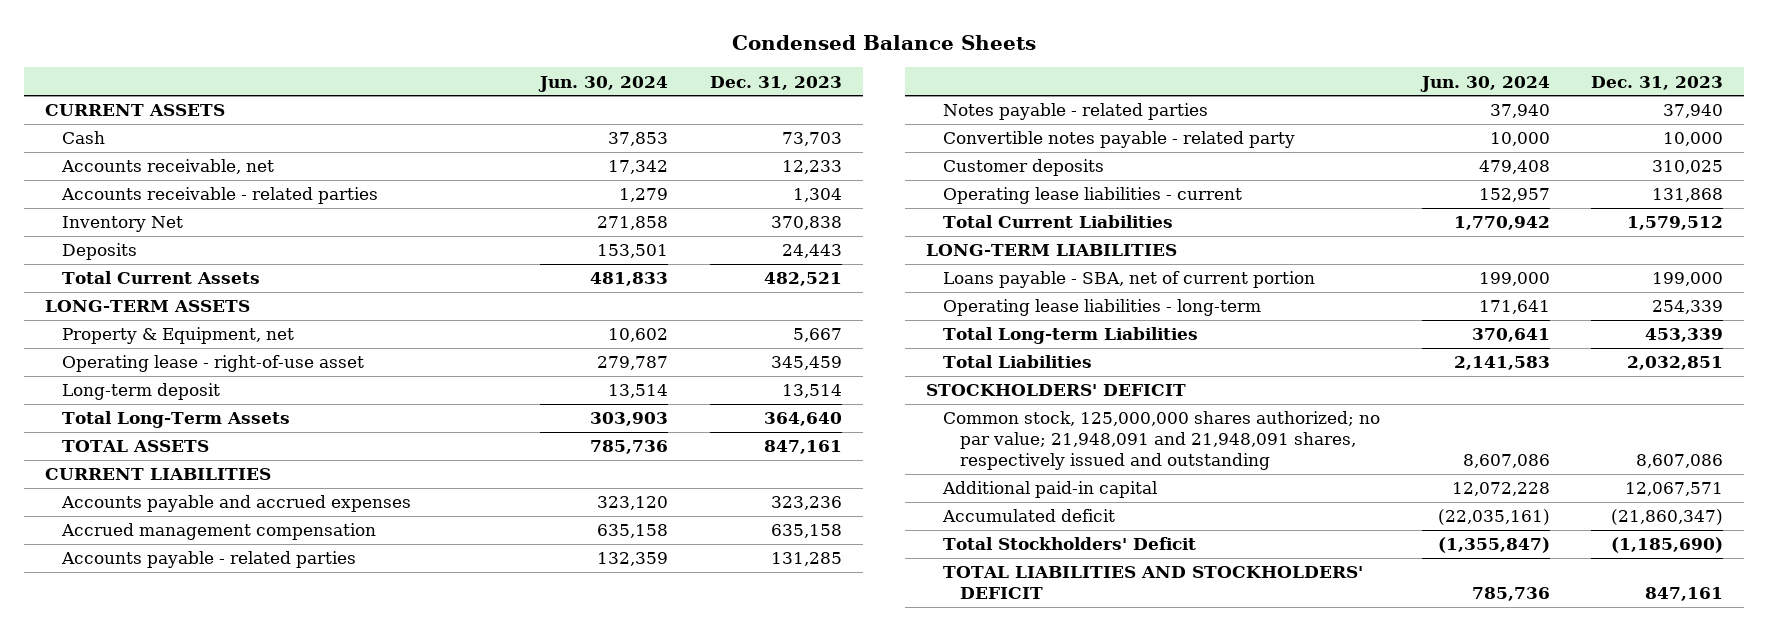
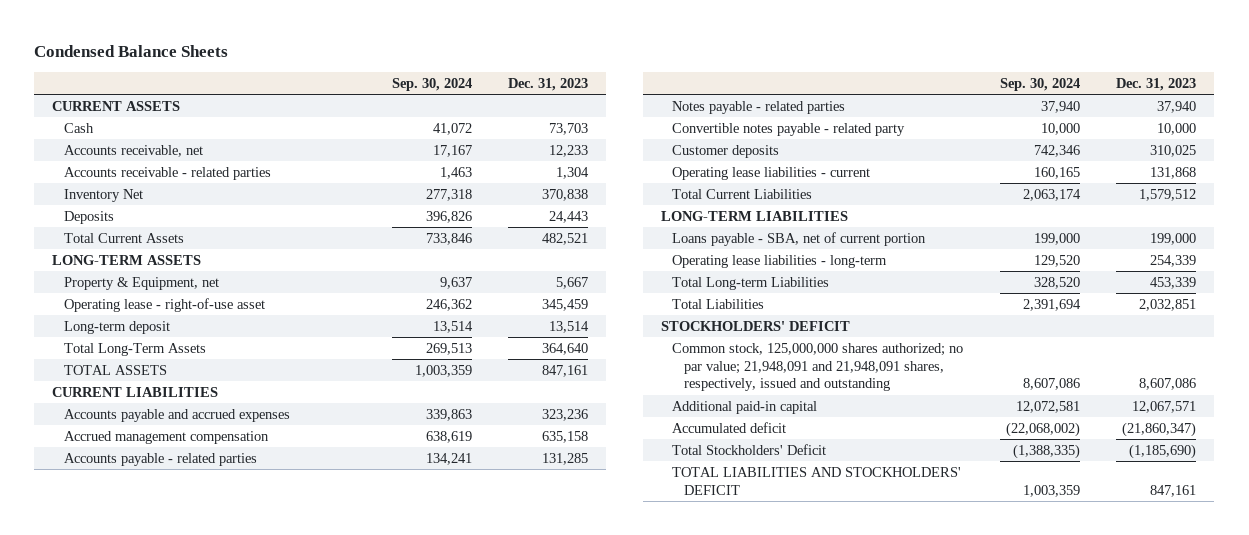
[538,75,669,92] Jun. 30, 2024 -> none
none -> [391,77,472,91] Sep. 30, 2024
[943,411,1381,471] Common stock, 125,000,000 shares authorized; no par value; 21,948,091 and 21,948,091 shares, respectively issued and outstanding -> [672,342,964,392] Common stock, 125,000,000 shares authorized; no par value; 21,948,091 and 21,948,091 shares, respectively, issued and outstanding

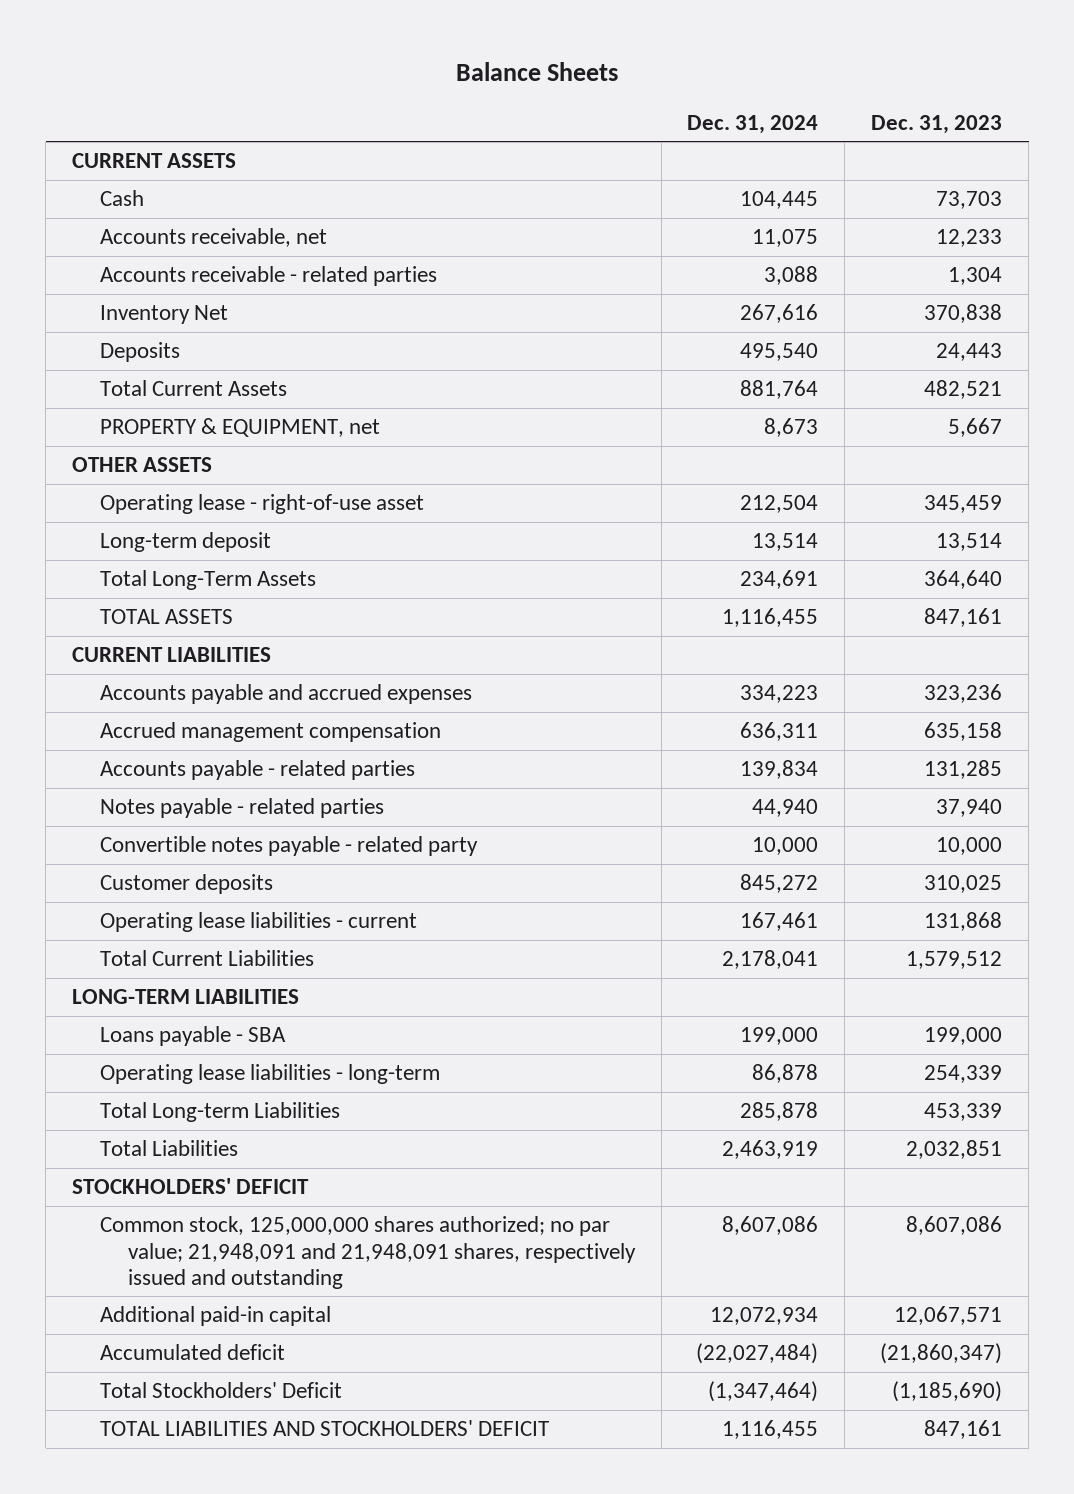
[34,45,229,58] Condensed Balance Sheets -> [456,61,619,81] Balance Sheets
[391,77,472,91] Sep. 30, 2024 -> none
none -> [687,114,819,134] Dec. 31, 2024
[52,254,202,265] LONG-TERM ASSETS -> none
[64,276,220,290] Property & Equipment, net -> [99,418,380,438] PROPERTY & EQUIPMENT, net
none -> [72,457,213,473] OTHER ASSETS
[672,231,927,246] Loans payable - SBA, net of current portion -> [99,1026,286,1047] Loans payable - SBA
[672,342,964,392] Common stock, 125,000,000 shares authorized; no par value; 21,948,091 and 21,948,091 shares, respectively, issued and outstanding -> [99,1216,636,1289] Common stock, 125,000,000 shares authorized; no par value; 21,948,091 and 21,948,091 shares, respectively issued and outstanding

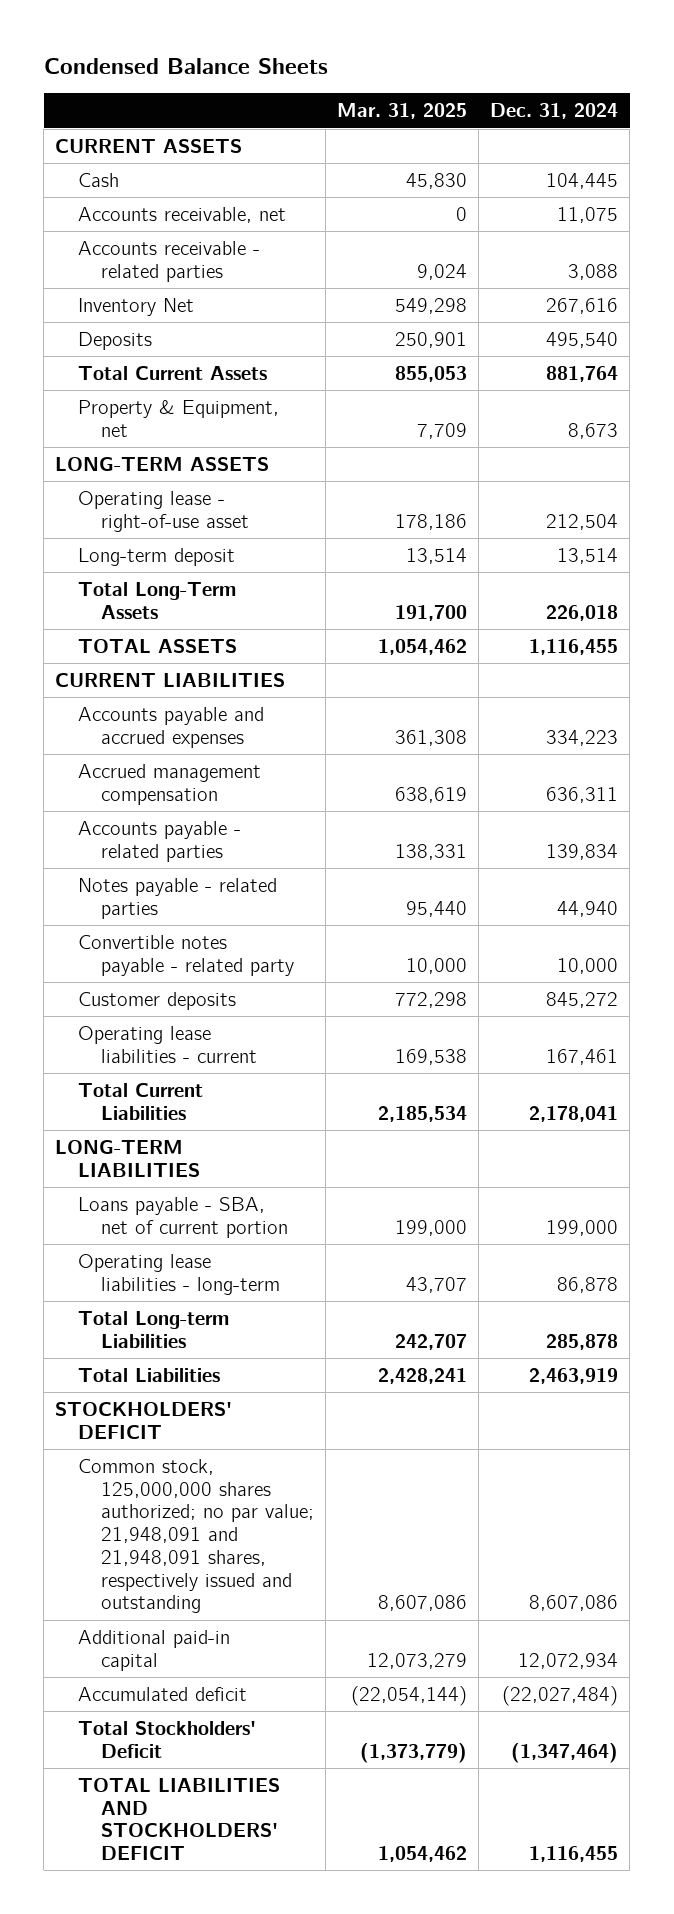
[456,61,619,81] Balance Sheets -> [43,57,328,74] Condensed Balance Sheets
[871,114,1003,134] Dec. 31, 2023 -> none
none -> [336,103,467,120] Mar. 31, 2025
[72,457,213,473] OTHER ASSETS -> none
[99,418,380,438] PROPERTY & EQUIPMENT, net -> [77,399,279,437] Property & Equipment, net
none -> [55,456,270,471] LONG-TERM ASSETS
[740,570,819,590] 234,691 -> [546,604,619,621] 226,018
[99,1026,286,1047] Loans payable - SBA -> [77,1196,288,1238] Loans payable - SBA, net of current portion

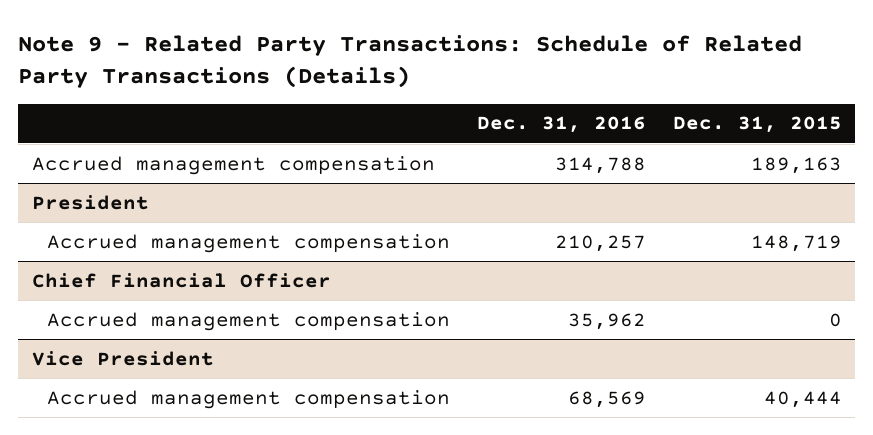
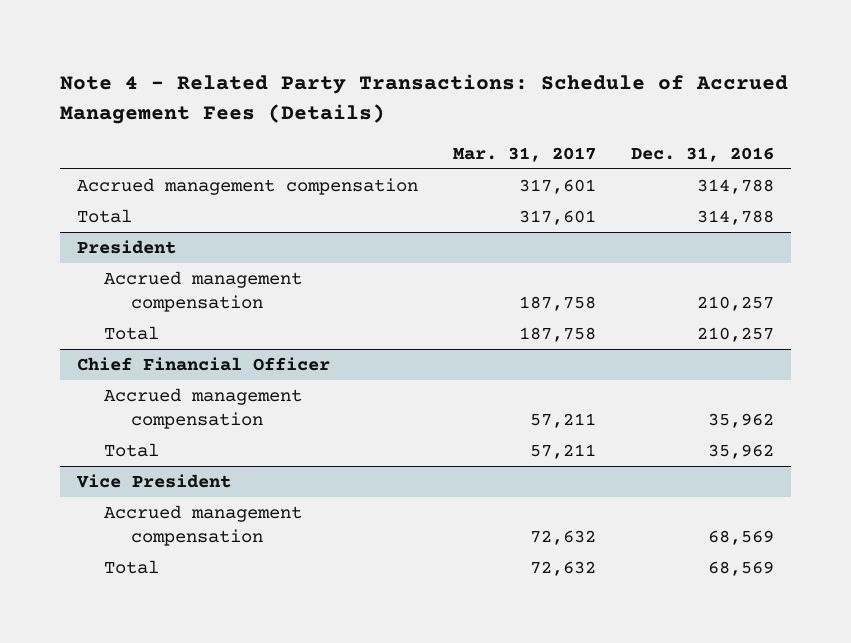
[18,34,803,88] Note 9 - Related Party Transactions: Schedule of Related Party Transactions (Details) -> [59,74,788,124] Note 4 - Related Party Transactions: Schedule of Accrued Management Fees (Details)
[672,116,842,134] Dec. 31, 2015 -> none
none -> [453,146,597,162] Mar. 31, 2017
none -> [77,209,133,224] Total
none -> [103,326,159,341] Total
none -> [103,443,159,458] Total
none -> [103,560,159,575] Total

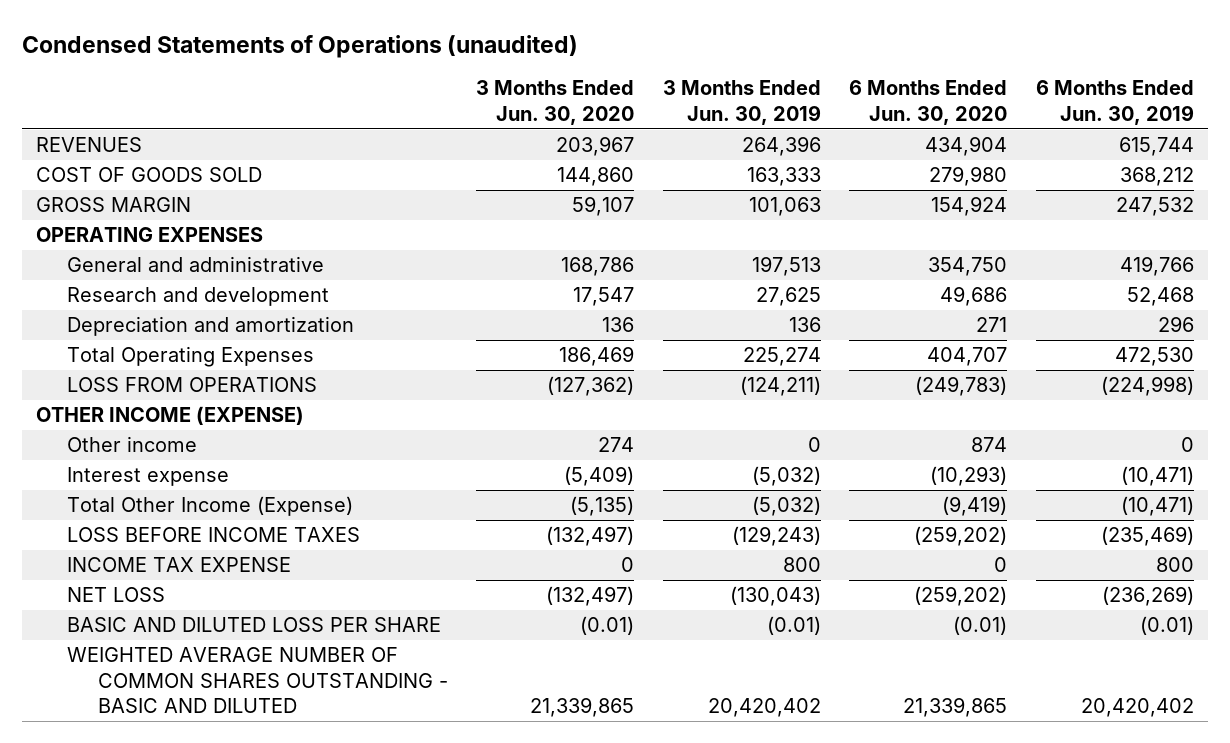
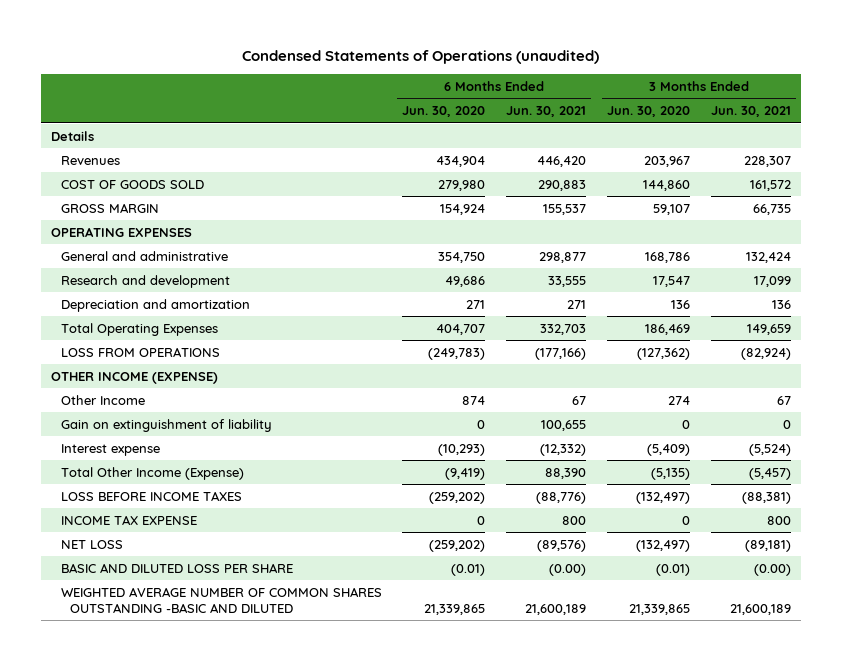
[662,80,821,125] 3 Months Ended Jun. 30, 2019 -> none
[1035,80,1194,125] 6 Months Ended Jun. 30, 2019 -> none
none -> [506,106,587,118] Jun. 30, 2021
none -> [710,106,791,118] Jun. 30, 2021
none -> [51,130,95,141] Details
[36,137,143,153] REVENUES -> [60,155,120,165] Revenues
[67,436,198,453] Other income -> [60,394,145,405] Other Income
none -> [60,418,272,432] Gain on extinguishment of liability
[67,647,448,714] WEIGHTED AVERAGE NUMBER OF COMMON SHARES OUTSTANDING - BASIC AND DILUTED -> [60,586,382,613] WEIGHTED AVERAGE NUMBER OF COMMON SHARES OUTSTANDING -BASIC AND DILUTED

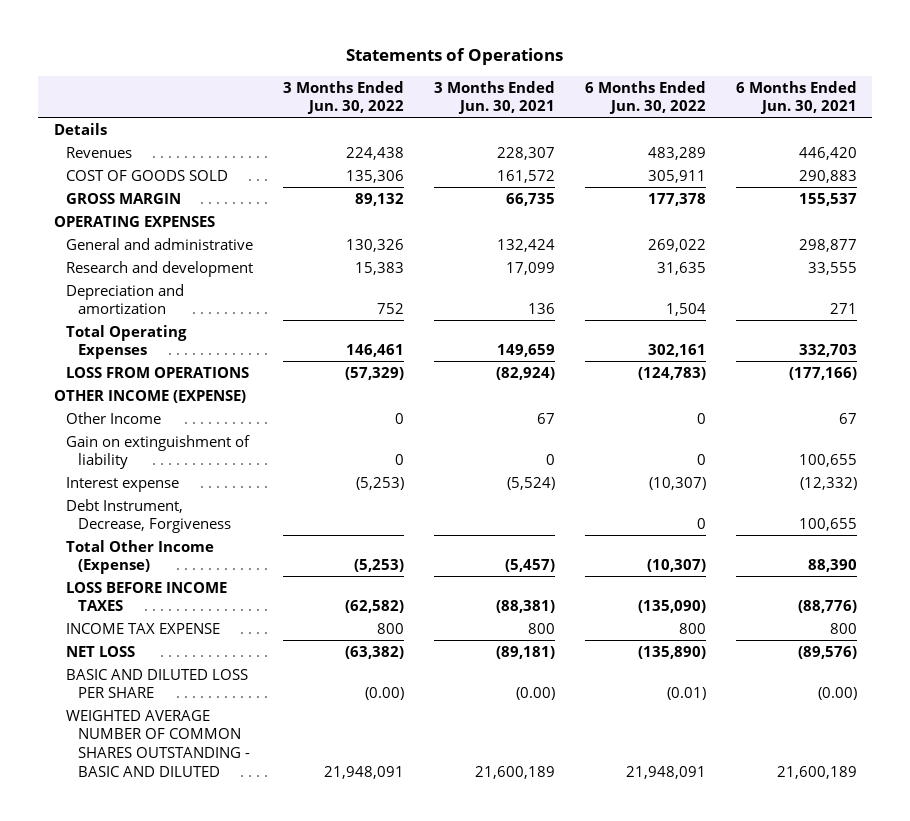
[242,50,600,65] Condensed Statements of Operations (unaudited) -> [346,48,564,66] Statements of Operations
[402,106,486,118] Jun. 30, 2020 -> none
[606,106,690,118] Jun. 30, 2020 -> none
none -> [282,80,404,115] 3 Months Ended Jun. 30, 2022
none -> [584,80,706,115] 6 Months Ended Jun. 30, 2022
none -> [65,498,231,534] Debt Instrument, Decrease, Forgiveness
[60,586,382,613] WEIGHTED AVERAGE NUMBER OF COMMON SHARES OUTSTANDING -BASIC AND DILUTED -> [65,709,250,777] WEIGHTED AVERAGE NUMBER OF COMMON SHARES OUTSTANDING - BASIC AND DILUTED

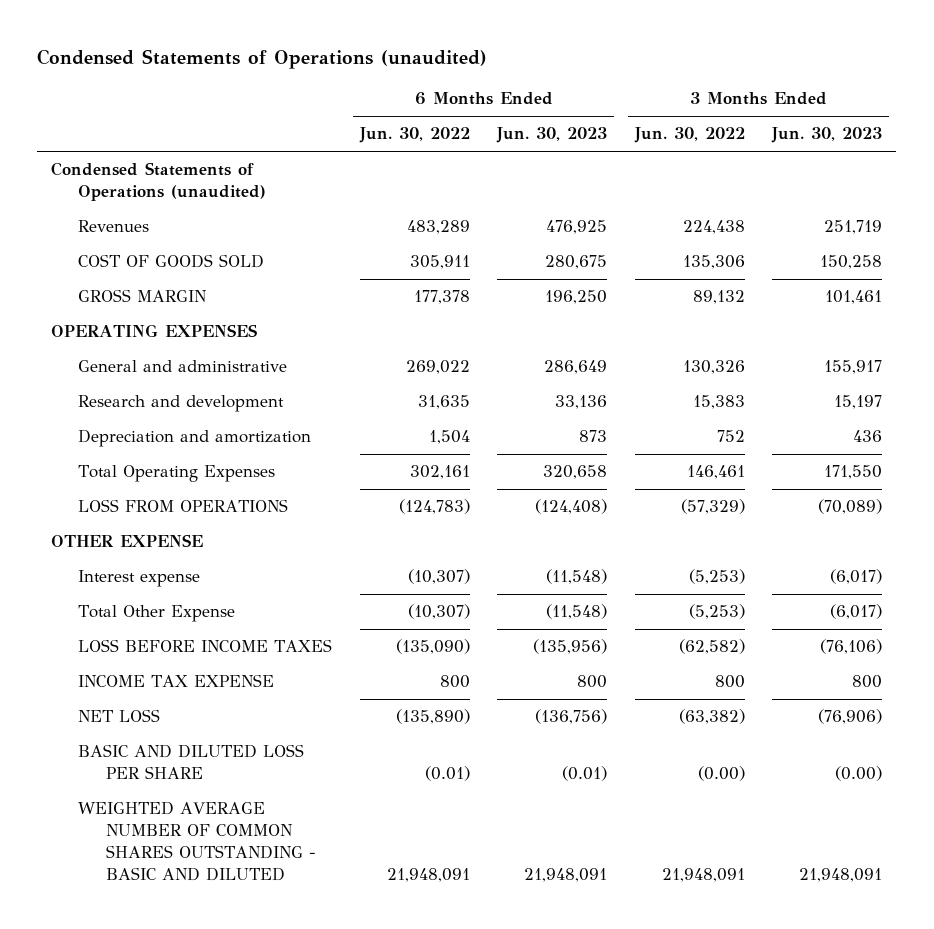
[346,48,564,66] Statements of Operations -> [37,49,488,70] Condensed Statements of Operations (unaudited)
[433,80,555,115] 3 Months Ended Jun. 30, 2021 -> none
[735,80,857,115] 6 Months Ended Jun. 30, 2021 -> none
none -> [496,127,608,144] Jun. 30, 2023
none -> [771,127,883,144] Jun. 30, 2023
[53,122,107,135] Details -> none
none -> [51,162,267,202] Condensed Statements of Operations (unaudited)
[65,411,161,424] Other Income -> none
[65,434,250,470] Gain on extinguishment of liability -> none
[53,389,246,403] OTHER INCOME (EXPENSE) -> [51,534,204,548] OTHER EXPENSE
[65,498,231,534] Debt Instrument, Decrease, Forgiveness -> none
[65,539,214,575] Total Other Income (Expense) -> [78,605,236,623] Total Other Expense

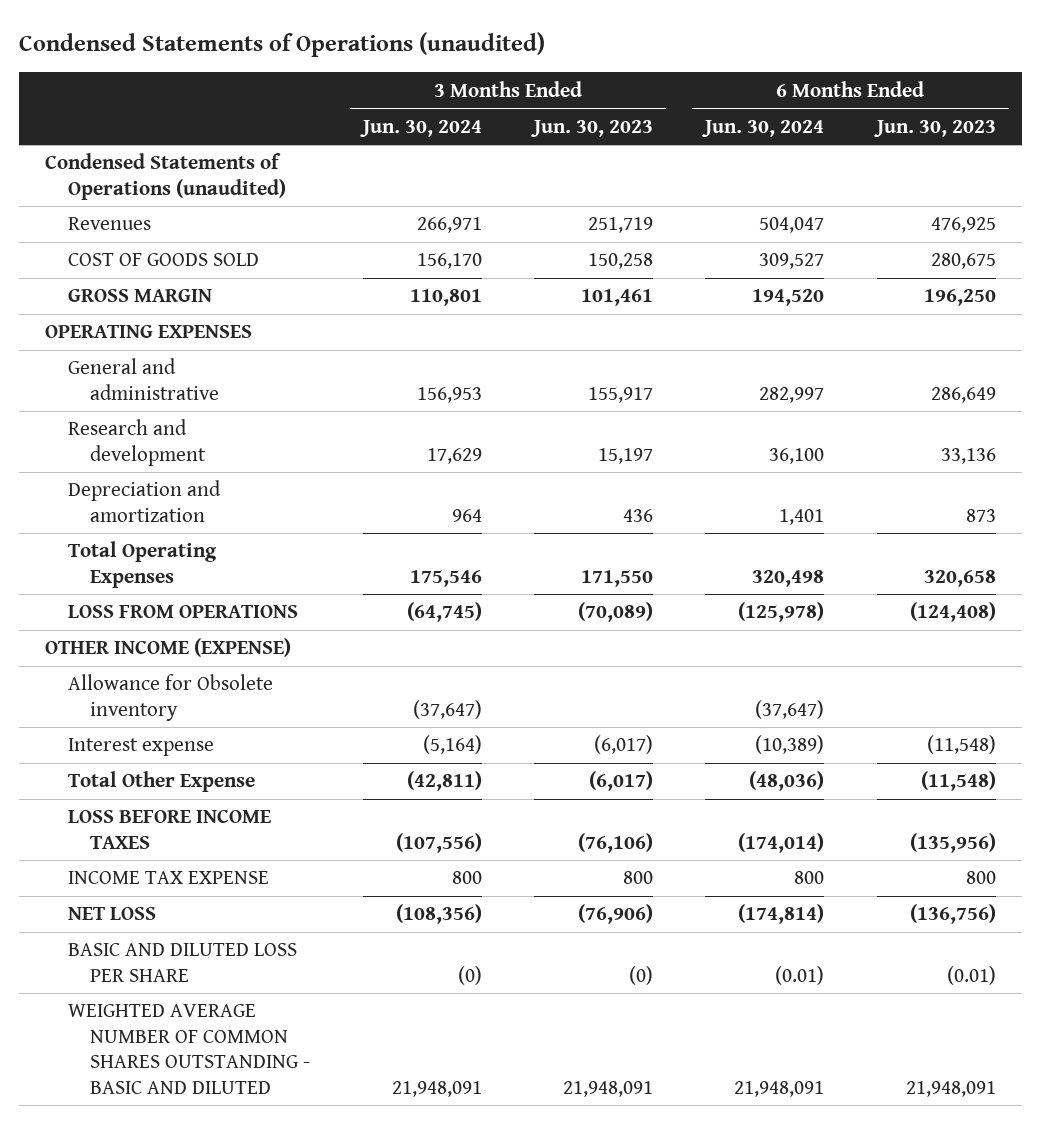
[358,127,470,144] Jun. 30, 2022 -> none
[633,127,745,144] Jun. 30, 2022 -> none
none -> [359,119,482,137] Jun. 30, 2024
none -> [702,119,825,137] Jun. 30, 2024
[51,534,204,548] OTHER EXPENSE -> [45,638,292,658] OTHER INCOME (EXPENSE)
none -> [67,674,273,721] Allowance for Obsolete inventory
[835,766,883,782] (0.00) -> [629,965,654,985] (0)

